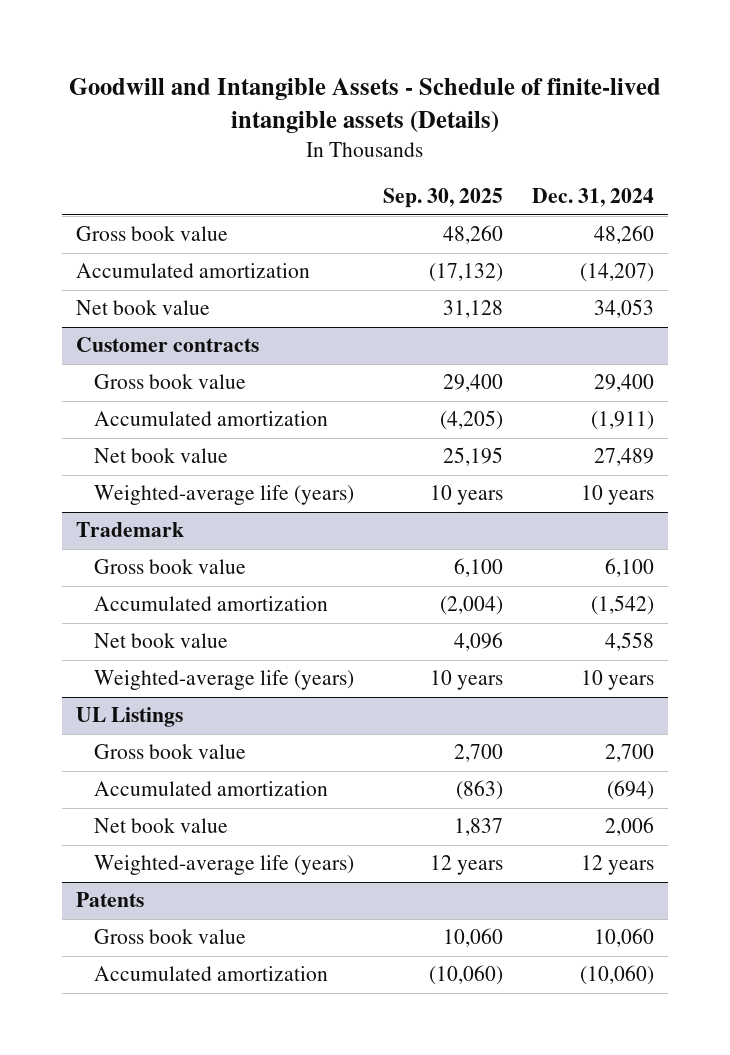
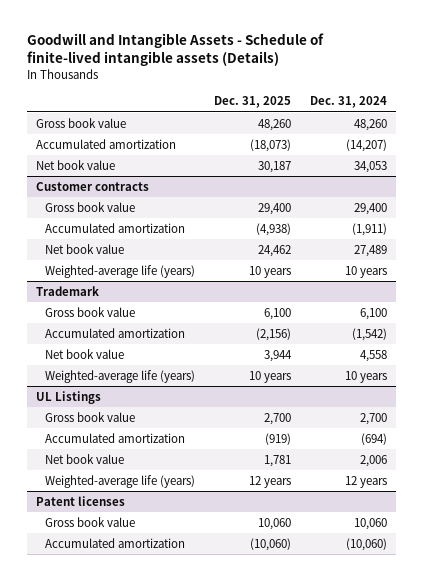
[382,188,503,209] Sep. 30, 2025 -> none
none -> [213,96,291,109] Dec. 31, 2025
[76,892,145,908] Patents -> [36,495,126,506] Patent licenses

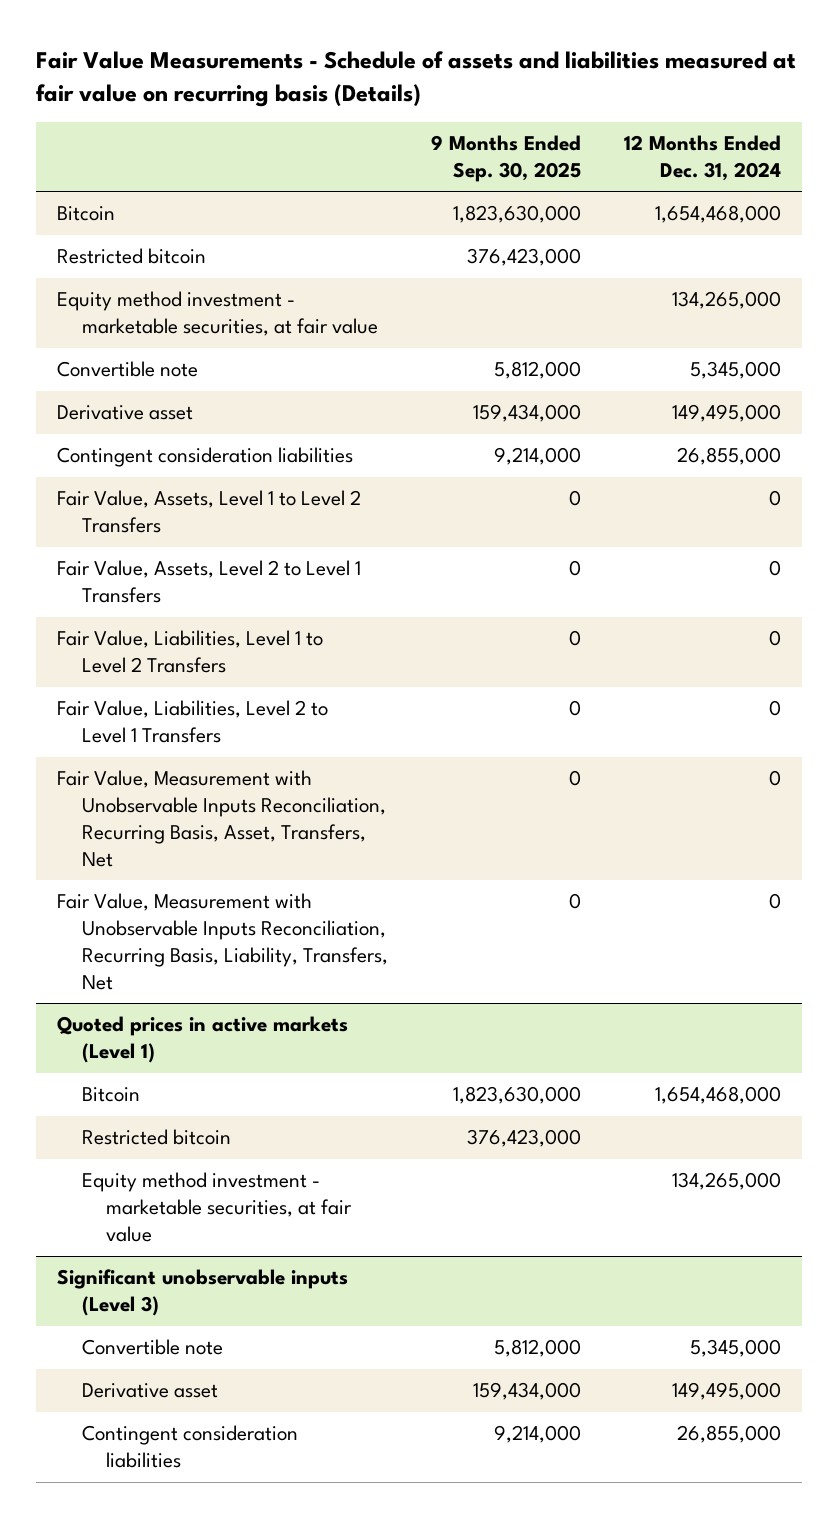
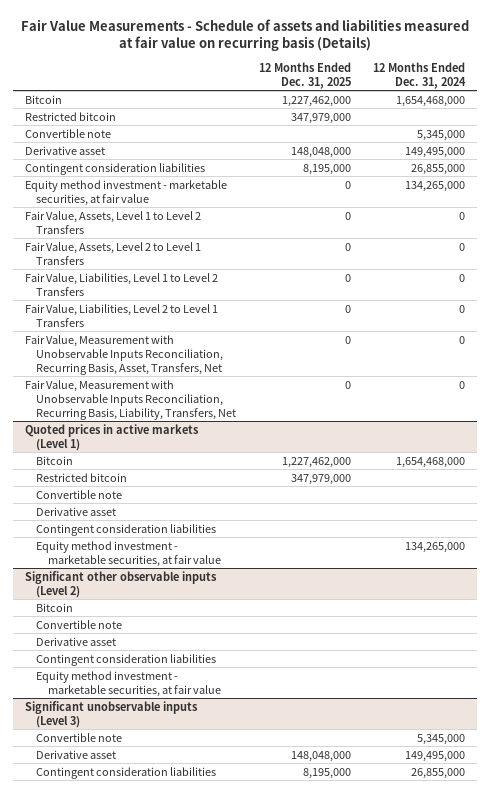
[430,134,581,182] 9 Months Ended Sep. 30, 2025 -> none
none -> [258,61,351,89] 12 Months Ended Dec. 31, 2025
[57,291,378,337] Equity method investment - marketable securities, at fair value -> [24,179,227,206] Equity method investment - marketable securities, at fair value
none -> [36,489,123,499] Convertible note
none -> [36,506,117,516] Derivative asset
none -> [36,523,217,536] Contingent consideration liabilities
none -> [24,570,217,598] Significant other observable inputs (Level 2)
none -> [36,602,74,612] Bitcoin
none -> [36,619,123,629] Convertible note
none -> [36,636,117,646] Derivative asset
none -> [36,653,217,666] Contingent consideration liabilities
none -> [36,670,221,697] Equity method investment - marketable securities, at fair value

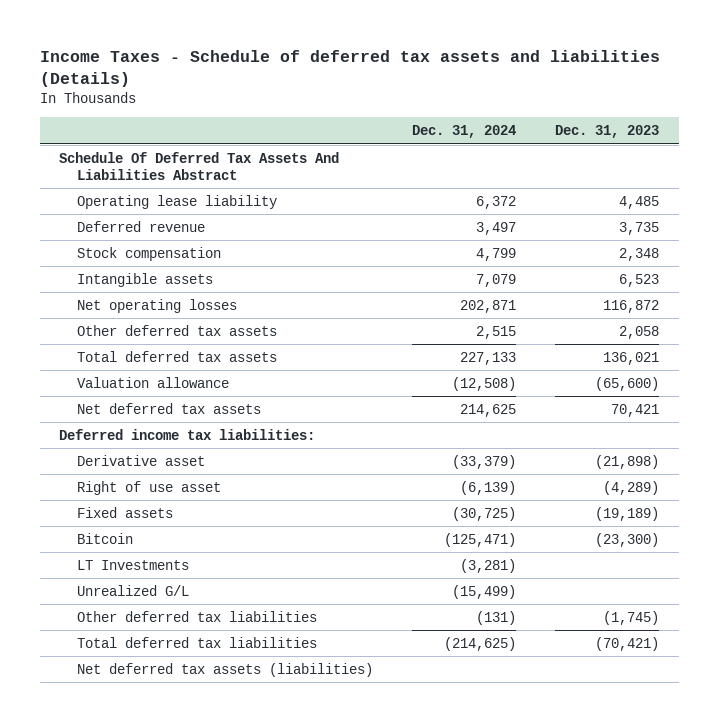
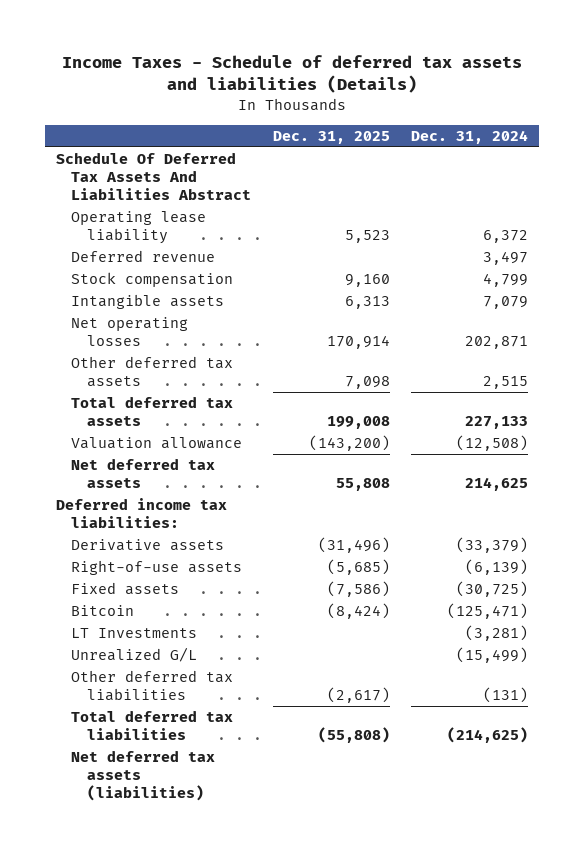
[555,125,660,139] Dec. 31, 2023 -> none
none -> [272,130,390,144] Dec. 31, 2025
[77,454,206,466] Derivative asset -> [71,539,225,552] Derivative assets
[77,480,222,495] Right of use asset -> [71,560,243,576] Right-of-use assets

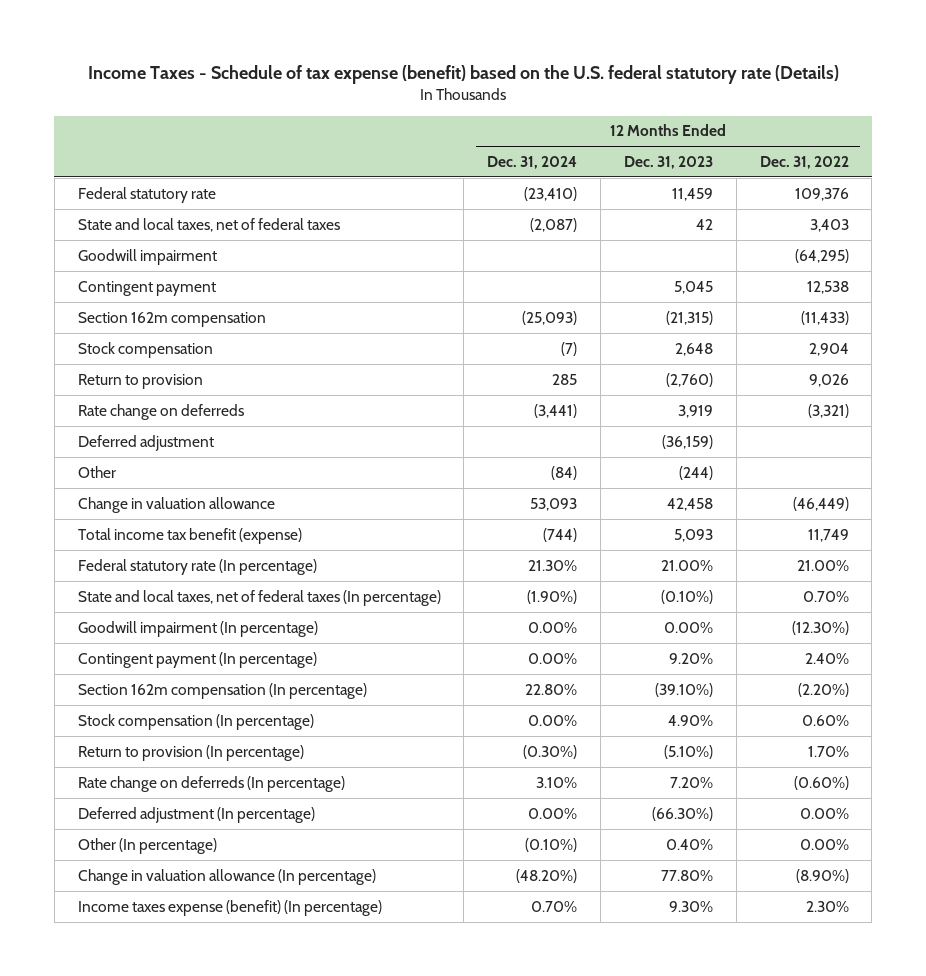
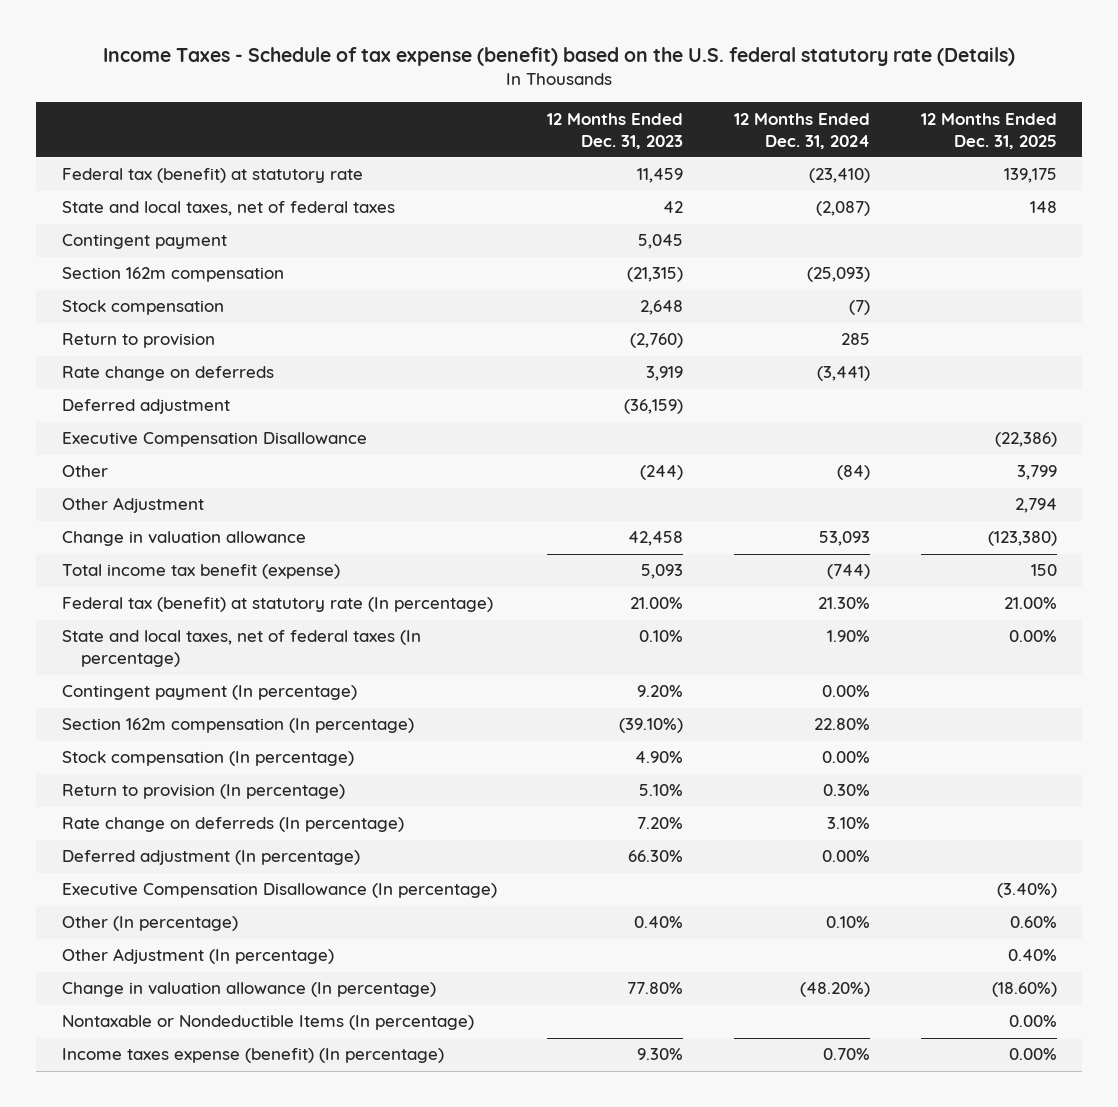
[759,155,849,169] Dec. 31, 2022 -> none
none -> [920,112,1057,149] 12 Months Ended Dec. 31, 2025
[77,186,216,203] Federal statutory rate -> [61,168,363,184] Federal tax (benefit) at statutory rate
[77,248,217,265] Goodwill impairment -> none
none -> [61,432,367,448] Executive Compensation Disallowance
none -> [61,497,204,514] Other Adjustment
[77,620,318,637] Goodwill impairment (In percentage) -> none
[77,558,317,575] Federal statutory rate (In percentage) -> [61,597,493,613] Federal tax (benefit) at statutory rate (In percentage)
[527,589,578,604] (1.90%) -> [827,630,871,643] 1.90%
[660,589,713,604] (0.10%) -> [639,630,684,643] 0.10%
[523,744,578,759] (0.30%) -> [823,784,871,797] 0.30%
[663,744,713,759] (5.10%) -> [639,784,684,797] 5.10%
[651,806,713,821] (66.30%) -> [628,850,684,863] 66.30%
none -> [61,883,497,899] Executive Compensation Disallowance (In percentage)
[525,837,578,852] (0.10%) -> [826,916,871,929] 0.10%
none -> [61,948,334,965] Other Adjustment (In percentage)
none -> [61,1015,474,1031] Nontaxable or Nondeductible Items (In percentage)

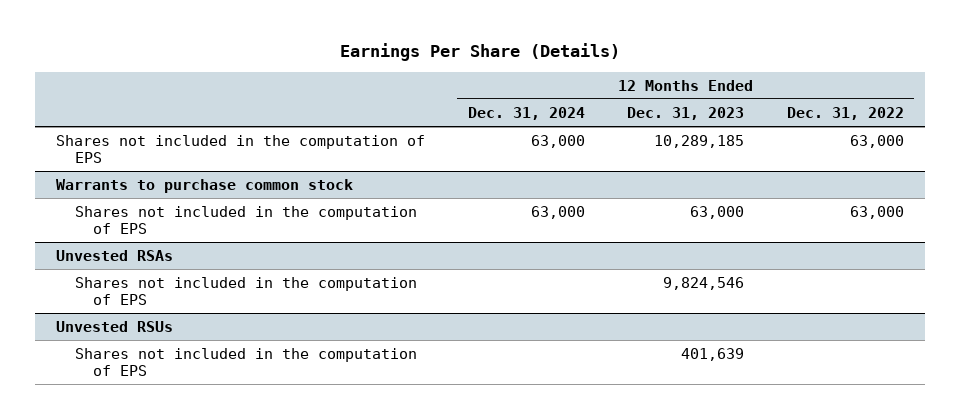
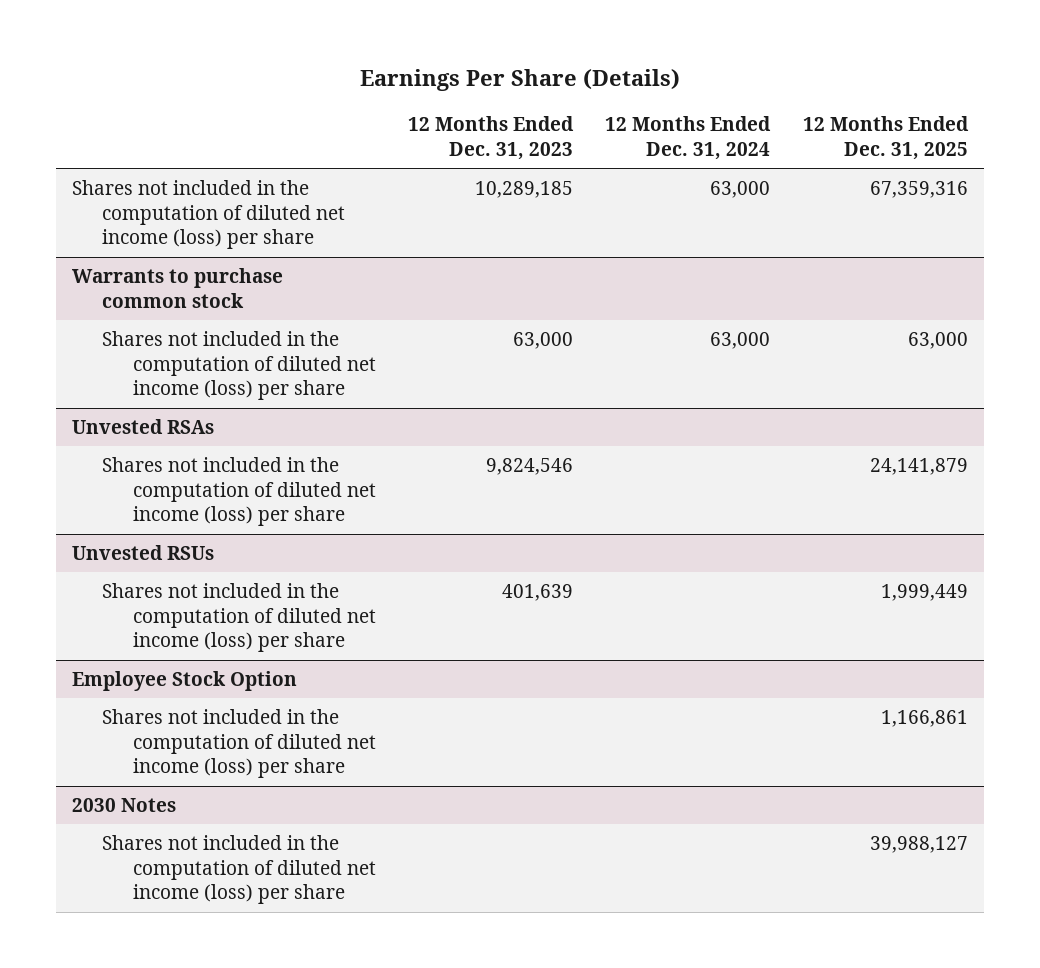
[786,106,904,120] Dec. 31, 2022 -> none
none -> [802,116,969,160] 12 Months Ended Dec. 31, 2025
[56,134,426,163] Shares not included in the computation of EPS -> [72,180,346,250] Shares not included in the computation of diluted net income (loss) per share
[74,205,417,234] Shares not included in the computation of EPS -> [102,331,376,401] Shares not included in the computation of diluted net income (loss) per share
[74,276,417,305] Shares not included in the computation of EPS -> [102,457,376,527] Shares not included in the computation of diluted net income (loss) per share
[74,347,417,376] Shares not included in the computation of EPS -> [102,583,376,653] Shares not included in the computation of diluted net income (loss) per share
none -> [72,671,298,692] Employee Stock Option
none -> [102,709,376,779] Shares not included in the computation of diluted net income (loss) per share
none -> [72,798,177,813] 2030 Notes
none -> [102,835,376,905] Shares not included in the computation of diluted net income (loss) per share

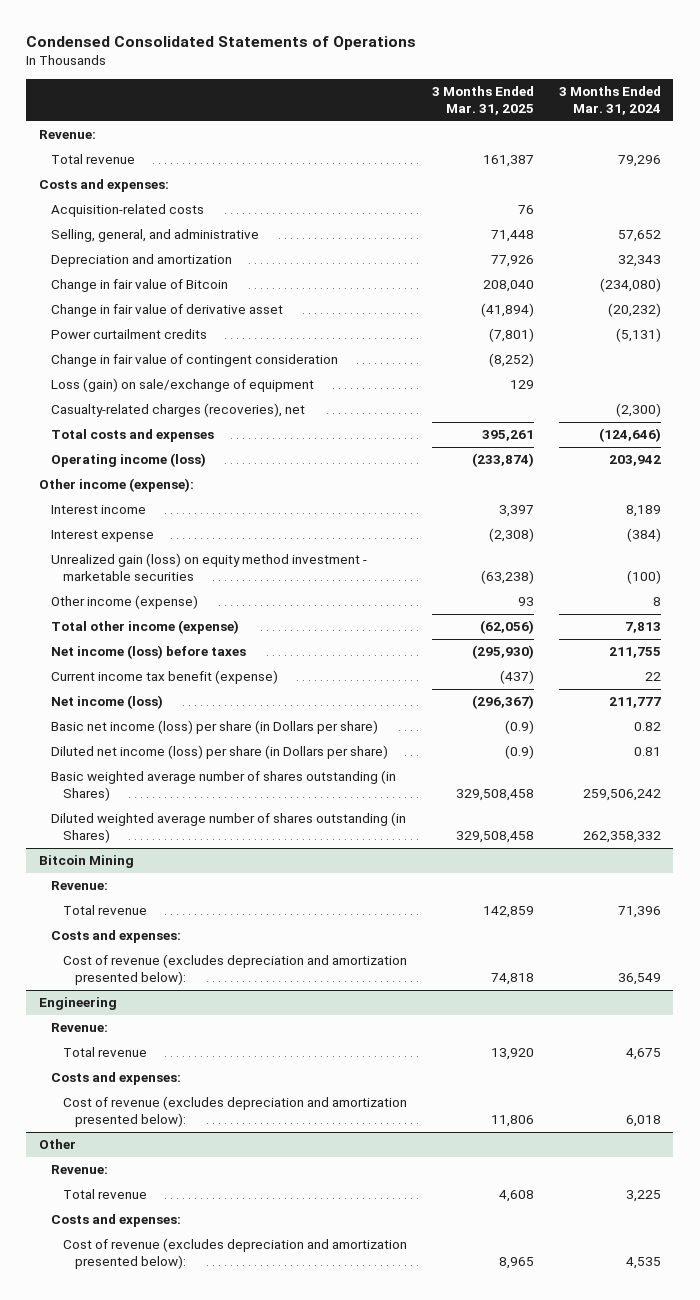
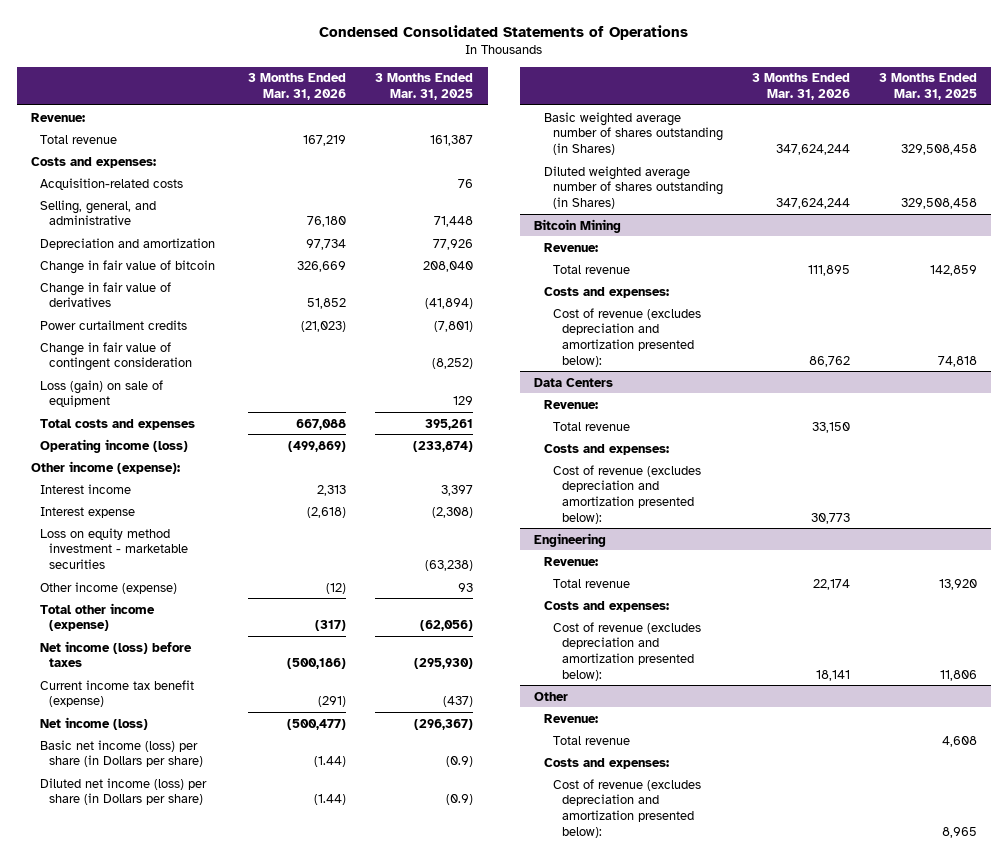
[558,86,661,115] 3 Months Ended Mar. 31, 2024 -> none
none -> [248,73,347,101] 3 Months Ended Mar. 31, 2026
[50,279,228,293] Change in fair value of Bitcoin -> [40,259,216,274] Change in fair value of bitcoin
[50,304,283,318] Change in fair value of derivative asset -> [40,281,172,308] Change in fair value of derivatives
[50,403,305,418] Casualty-related charges (recoveries), net -> none
[50,378,314,393] Loss (gain) on sale/exchange of equipment -> [40,379,164,408] Loss (gain) on sale of equipment
[50,553,367,581] Unrealized gain (loss) on equity method investment - marketable securities -> [40,527,189,569] Loss on equity method investment - marketable securities
none -> [534,377,614,387] Data Centers
none -> [543,399,598,409] Revenue:
none -> [552,421,630,431] Total revenue
none -> [543,443,669,455] Costs and expenses:
none -> [552,464,701,524] Cost of revenue (excludes depreciation and amortization presented below):

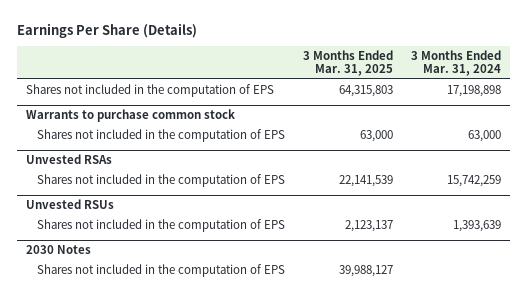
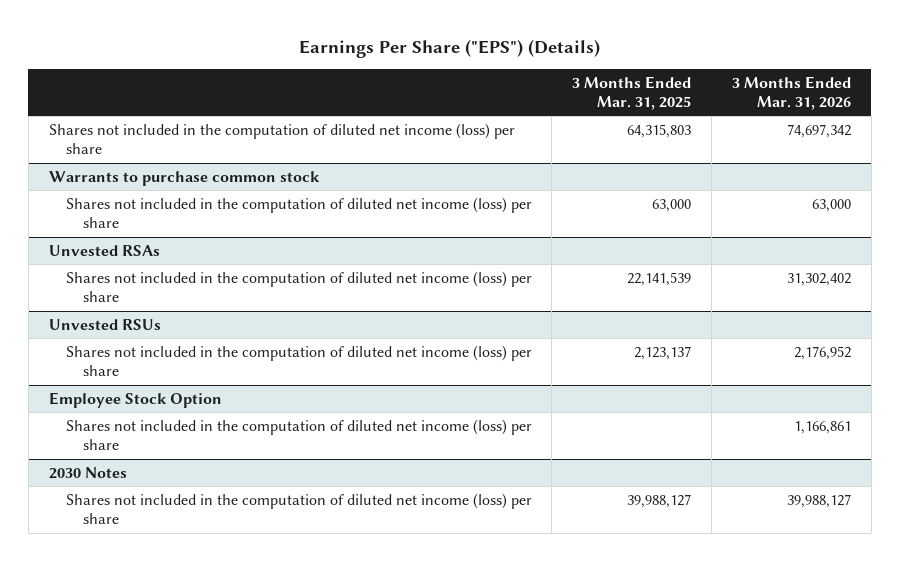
[17,22,198,38] Earnings Per Share (Details) -> [298,38,600,58] Earnings Per Share ("EPS") (Details)
[410,50,501,77] 3 Months Ended Mar. 31, 2024 -> none
none -> [732,75,852,110] 3 Months Ended Mar. 31, 2026
[26,83,275,97] Shares not included in the computation of EPS -> [48,122,515,155] Shares not included in the computation of diluted net income (loss) per share
[36,128,285,142] Shares not included in the computation of EPS -> [65,196,532,229] Shares not included in the computation of diluted net income (loss) per share
[36,173,285,187] Shares not included in the computation of EPS -> [65,270,532,303] Shares not included in the computation of diluted net income (loss) per share
[36,218,285,232] Shares not included in the computation of EPS -> [65,344,532,377] Shares not included in the computation of diluted net income (loss) per share
none -> [48,391,222,408] Employee Stock Option
none -> [65,418,532,451] Shares not included in the computation of diluted net income (loss) per share
[36,263,285,277] Shares not included in the computation of EPS -> [65,492,532,525] Shares not included in the computation of diluted net income (loss) per share

